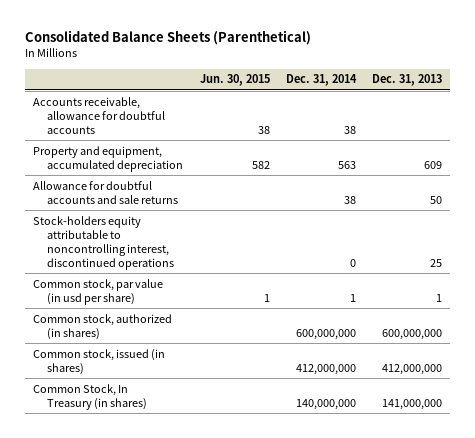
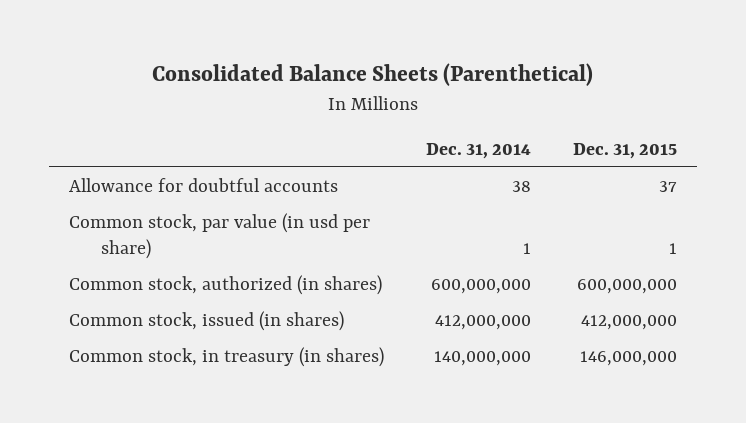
[199,74,270,87] Jun. 30, 2015 -> none
[372,74,443,87] Dec. 31, 2013 -> none
none -> [572,142,677,159] Dec. 31, 2015
[33,96,166,134] Accounts receivable, allowance for doubtful accounts -> none
[33,145,184,172] Property and equipment, accumulated depreciation -> none
[33,215,175,271] Stock-holders equity attributable to noncontrolling interest, discontinued operations -> none
[33,180,179,204] Allowance for doubtful accounts and sale returns -> [69,177,339,192] Allowance for doubtful accounts
[33,383,148,410] Common Stock, In Treasury (in shares) -> [69,346,385,367] Common stock, in treasury (in shares)

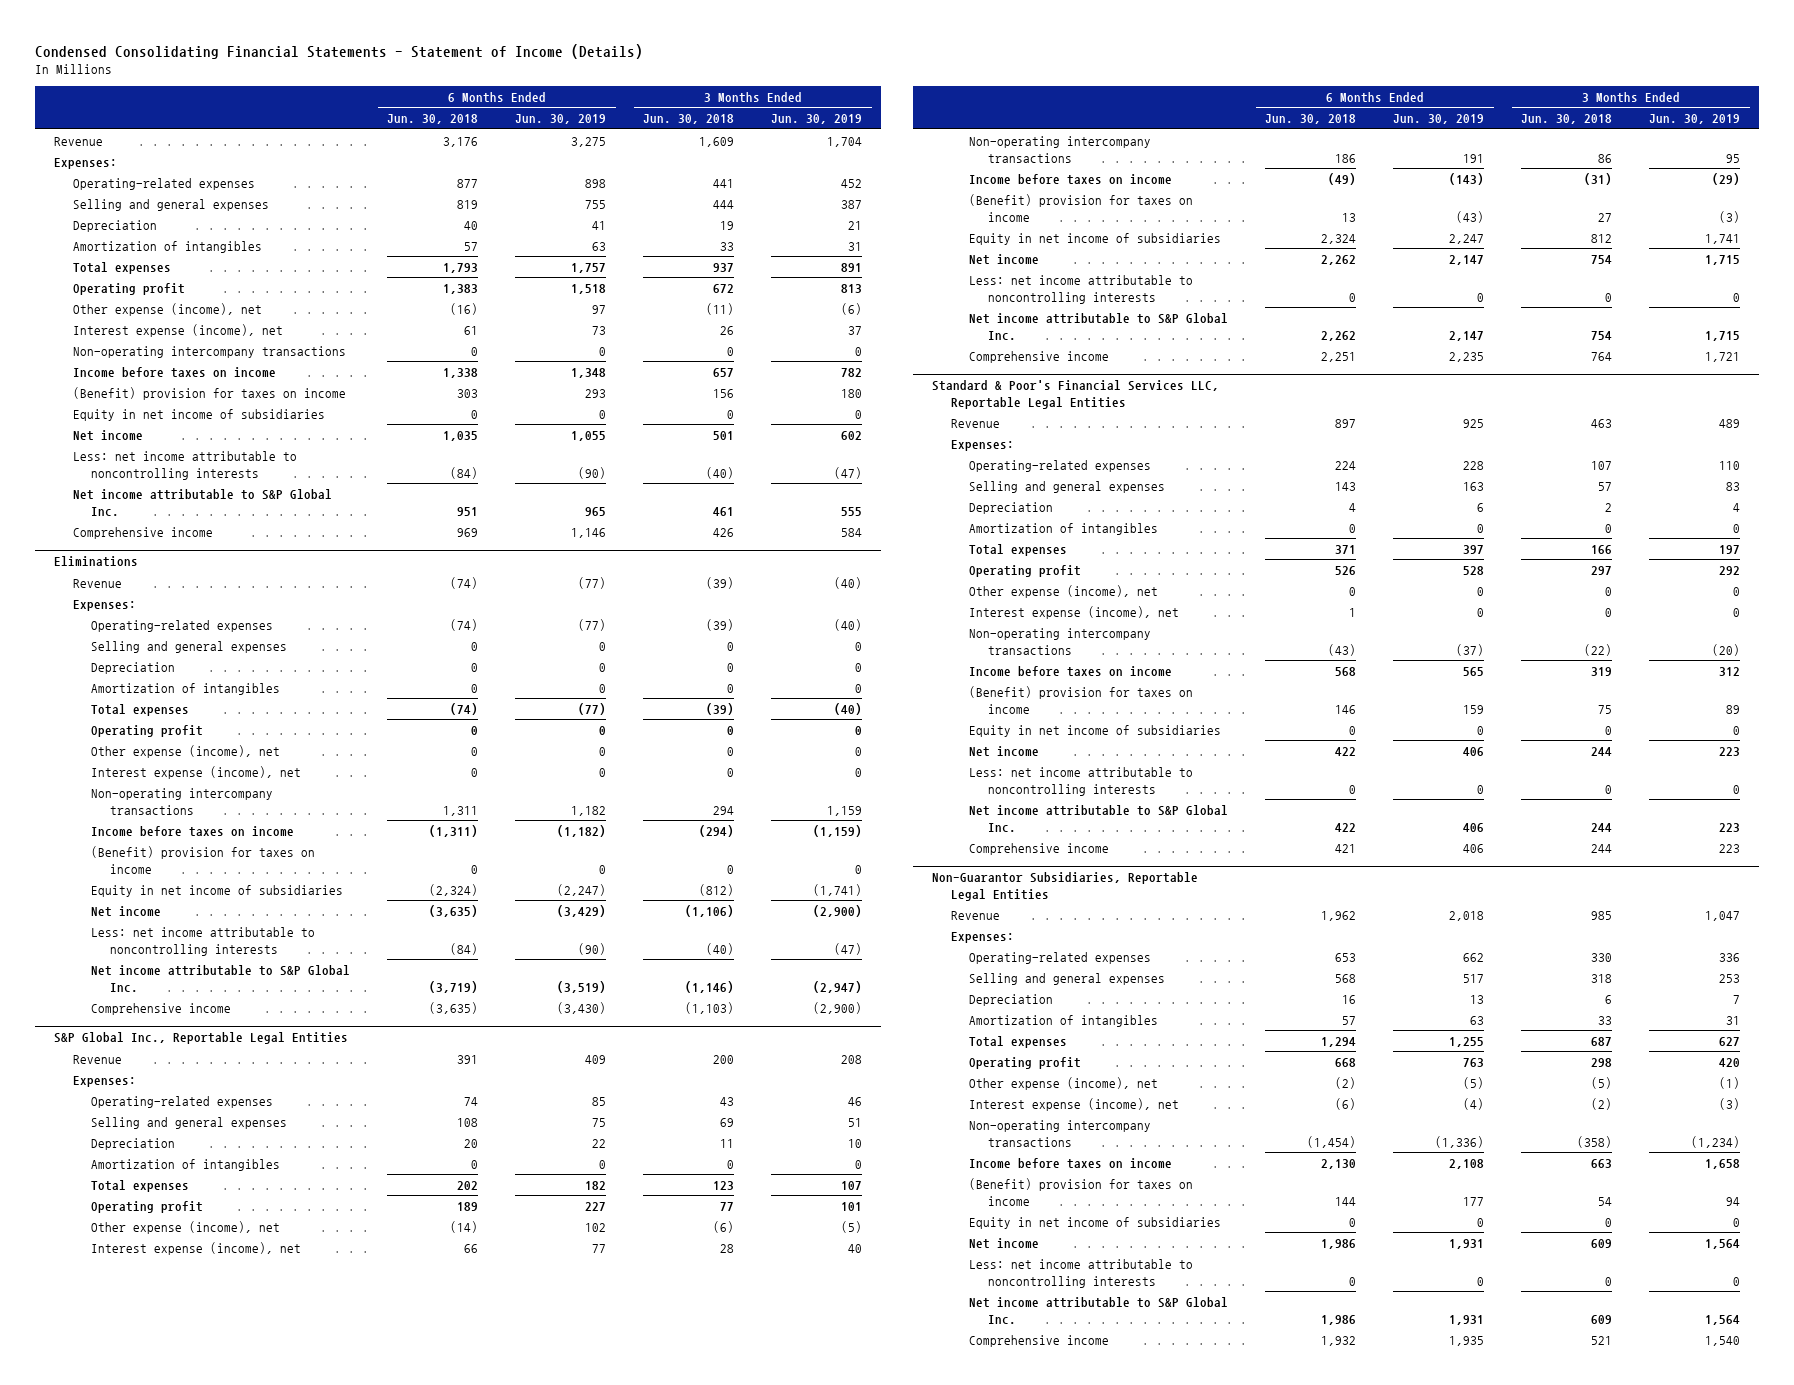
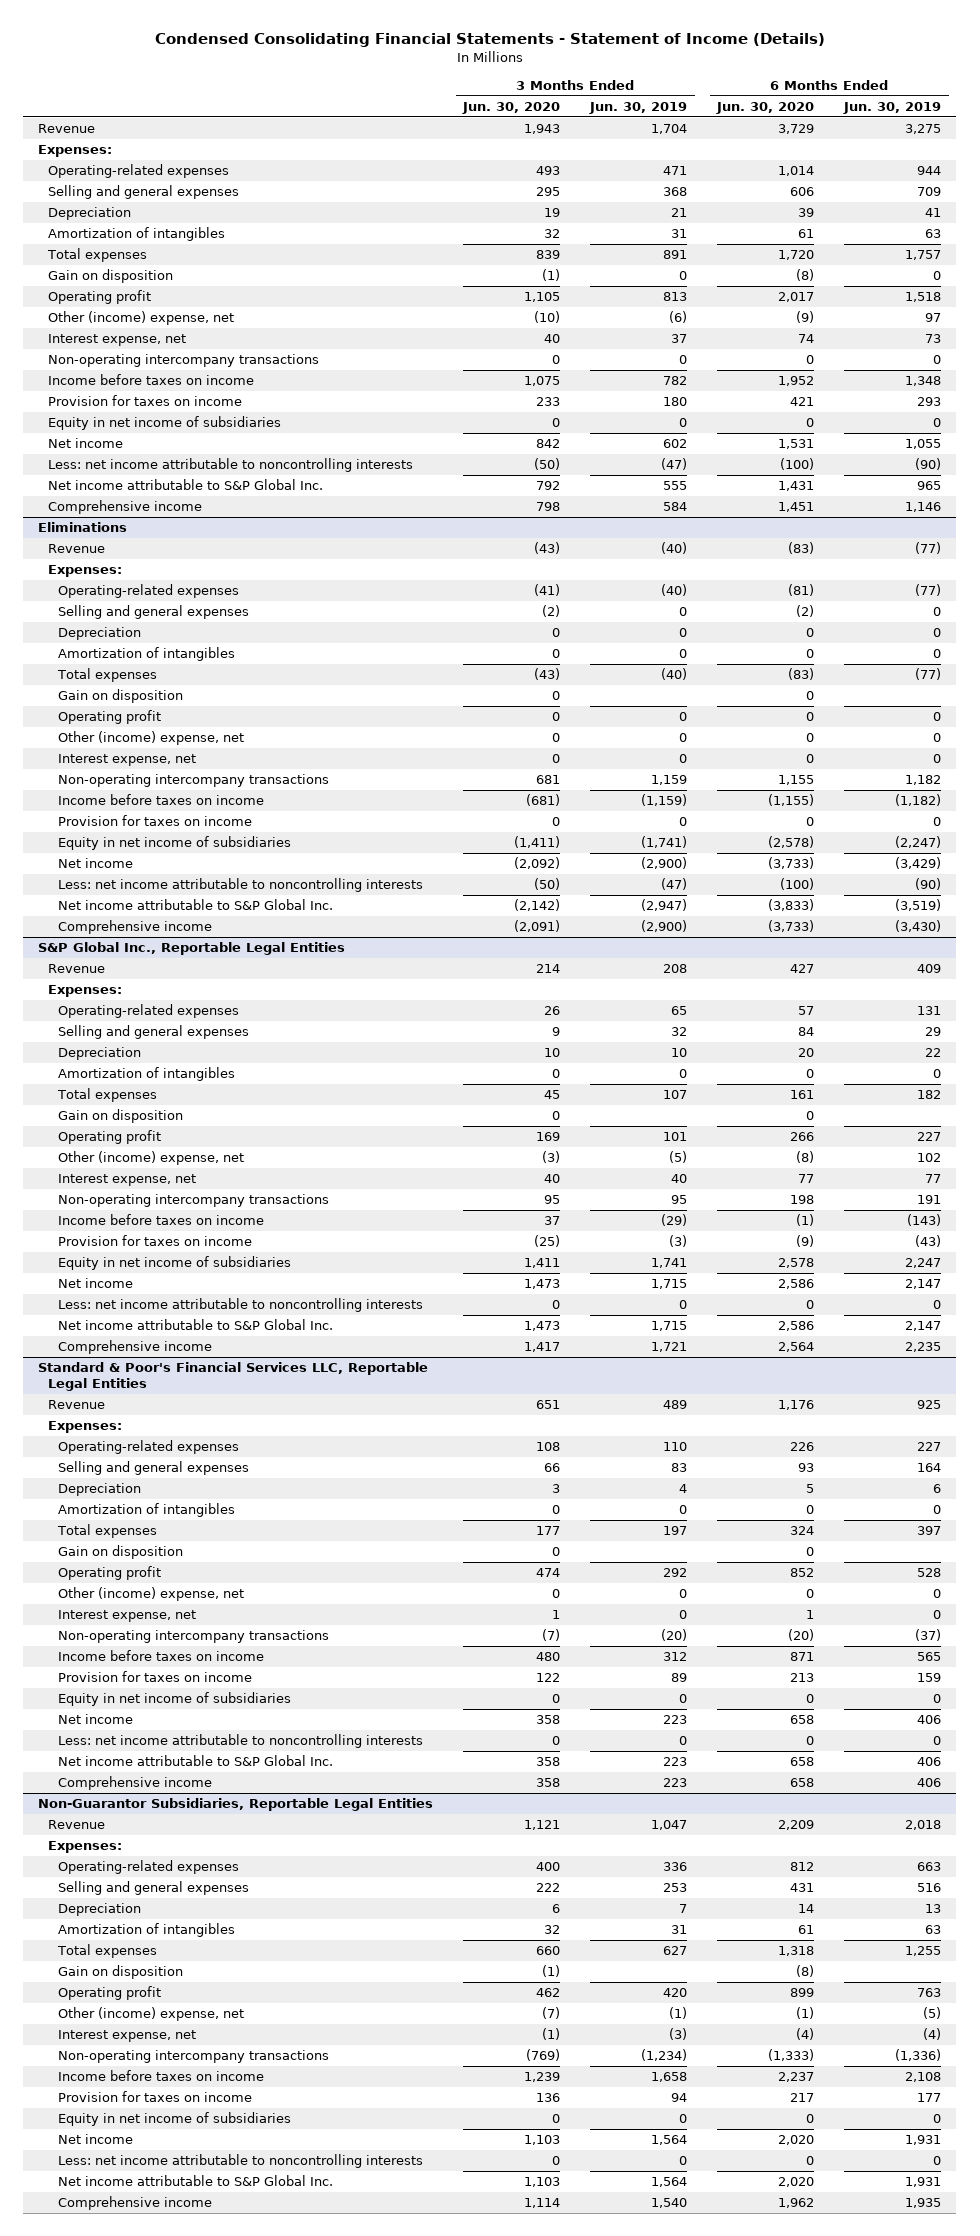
[387,114,479,125] Jun. 30, 2018 -> none
[643,114,735,125] Jun. 30, 2018 -> none
none -> [462,101,561,114] Jun. 30, 2020
none -> [716,101,815,114] Jun. 30, 2020
[585,178,607,188] 898 -> [917,166,942,176] 944
[841,178,863,188] 452 -> [663,166,688,176] 471
[585,199,607,209] 755 -> [917,187,942,197] 709
[841,199,863,209] 387 -> [663,187,688,197] 368
none -> [48,269,174,284] Gain on disposition
[72,302,262,316] Other expense (income), net -> [48,311,235,326] Other (income) expense, net
[72,323,283,337] Interest expense (income), net -> [48,334,187,347] Interest expense, net
[72,386,346,400] (Benefit) provision for taxes on income -> [48,395,243,407] Provision for taxes on income
none -> [58,689,184,704] Gain on disposition
[91,744,281,758] Other expense (income), net -> [58,731,245,746] Other (income) expense, net
[91,765,302,779] Interest expense (income), net -> [58,754,197,767] Interest expense, net
[91,845,316,874] (Benefit) provision for taxes on income -> [58,815,253,827] Provision for taxes on income
[592,1096,607,1106] 85 -> [917,1006,942,1016] 131
[848,1096,863,1106] 46 -> [671,1006,688,1016] 65
[592,1117,607,1127] 75 -> [925,1027,942,1037] 29
[848,1117,863,1127] 51 -> [671,1027,688,1037] 32
none -> [58,1109,184,1124] Gain on disposition
[91,1220,281,1234] Other expense (income), net -> [58,1151,245,1166] Other (income) expense, net
[91,1241,302,1255] Interest expense (income), net -> [58,1174,197,1187] Interest expense, net
[969,193,1194,222] (Benefit) provision for taxes on income -> [58,1235,253,1247] Provision for taxes on income
[1463,460,1485,470] 228 -> [917,1442,942,1452] 227
[1463,481,1485,491] 163 -> [917,1463,942,1473] 164
none -> [58,1545,184,1560] Gain on disposition
[969,584,1159,598] Other expense (income), net -> [58,1587,245,1602] Other (income) expense, net
[969,605,1180,619] Interest expense (income), net -> [58,1610,197,1623] Interest expense, net
[969,685,1194,714] (Benefit) provision for taxes on income -> [58,1671,253,1683] Provision for taxes on income
[1463,952,1485,962] 662 -> [917,1862,942,1872] 663
[1463,973,1485,983] 517 -> [917,1883,942,1893] 516
none -> [58,1965,184,1980] Gain on disposition
[969,1076,1159,1090] Other expense (income), net -> [58,2007,245,2022] Other (income) expense, net
[969,1097,1180,1111] Interest expense (income), net -> [58,2030,197,2043] Interest expense, net
[969,1177,1194,1206] (Benefit) provision for taxes on income -> [58,2091,253,2103] Provision for taxes on income

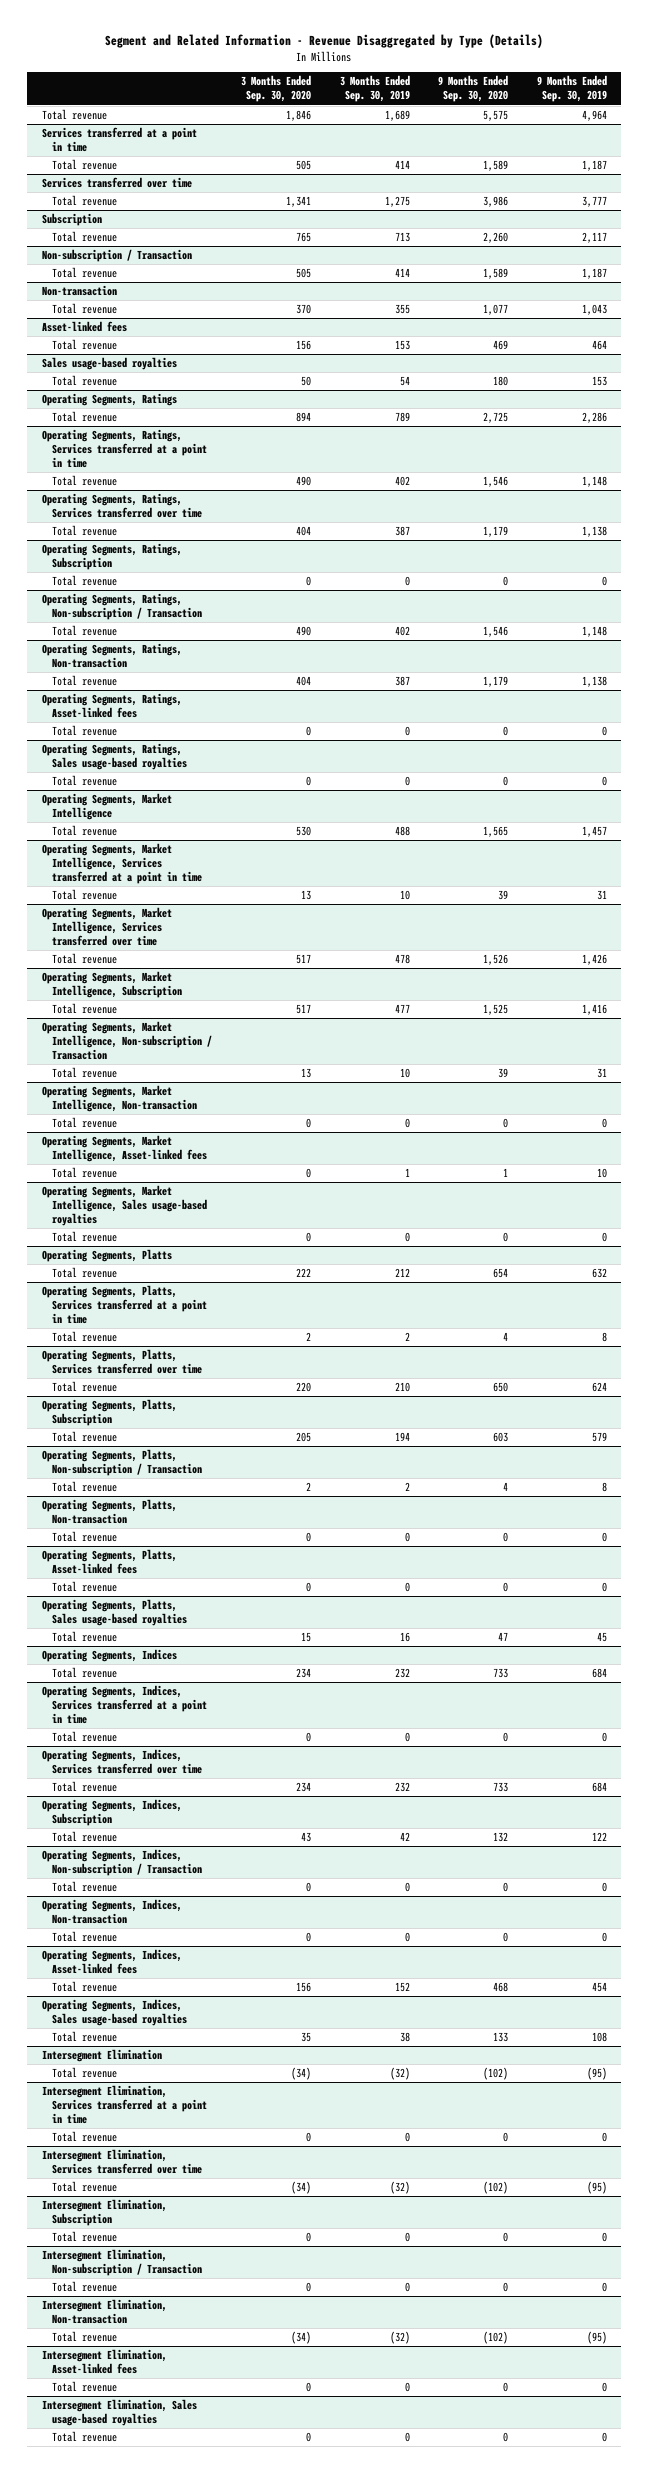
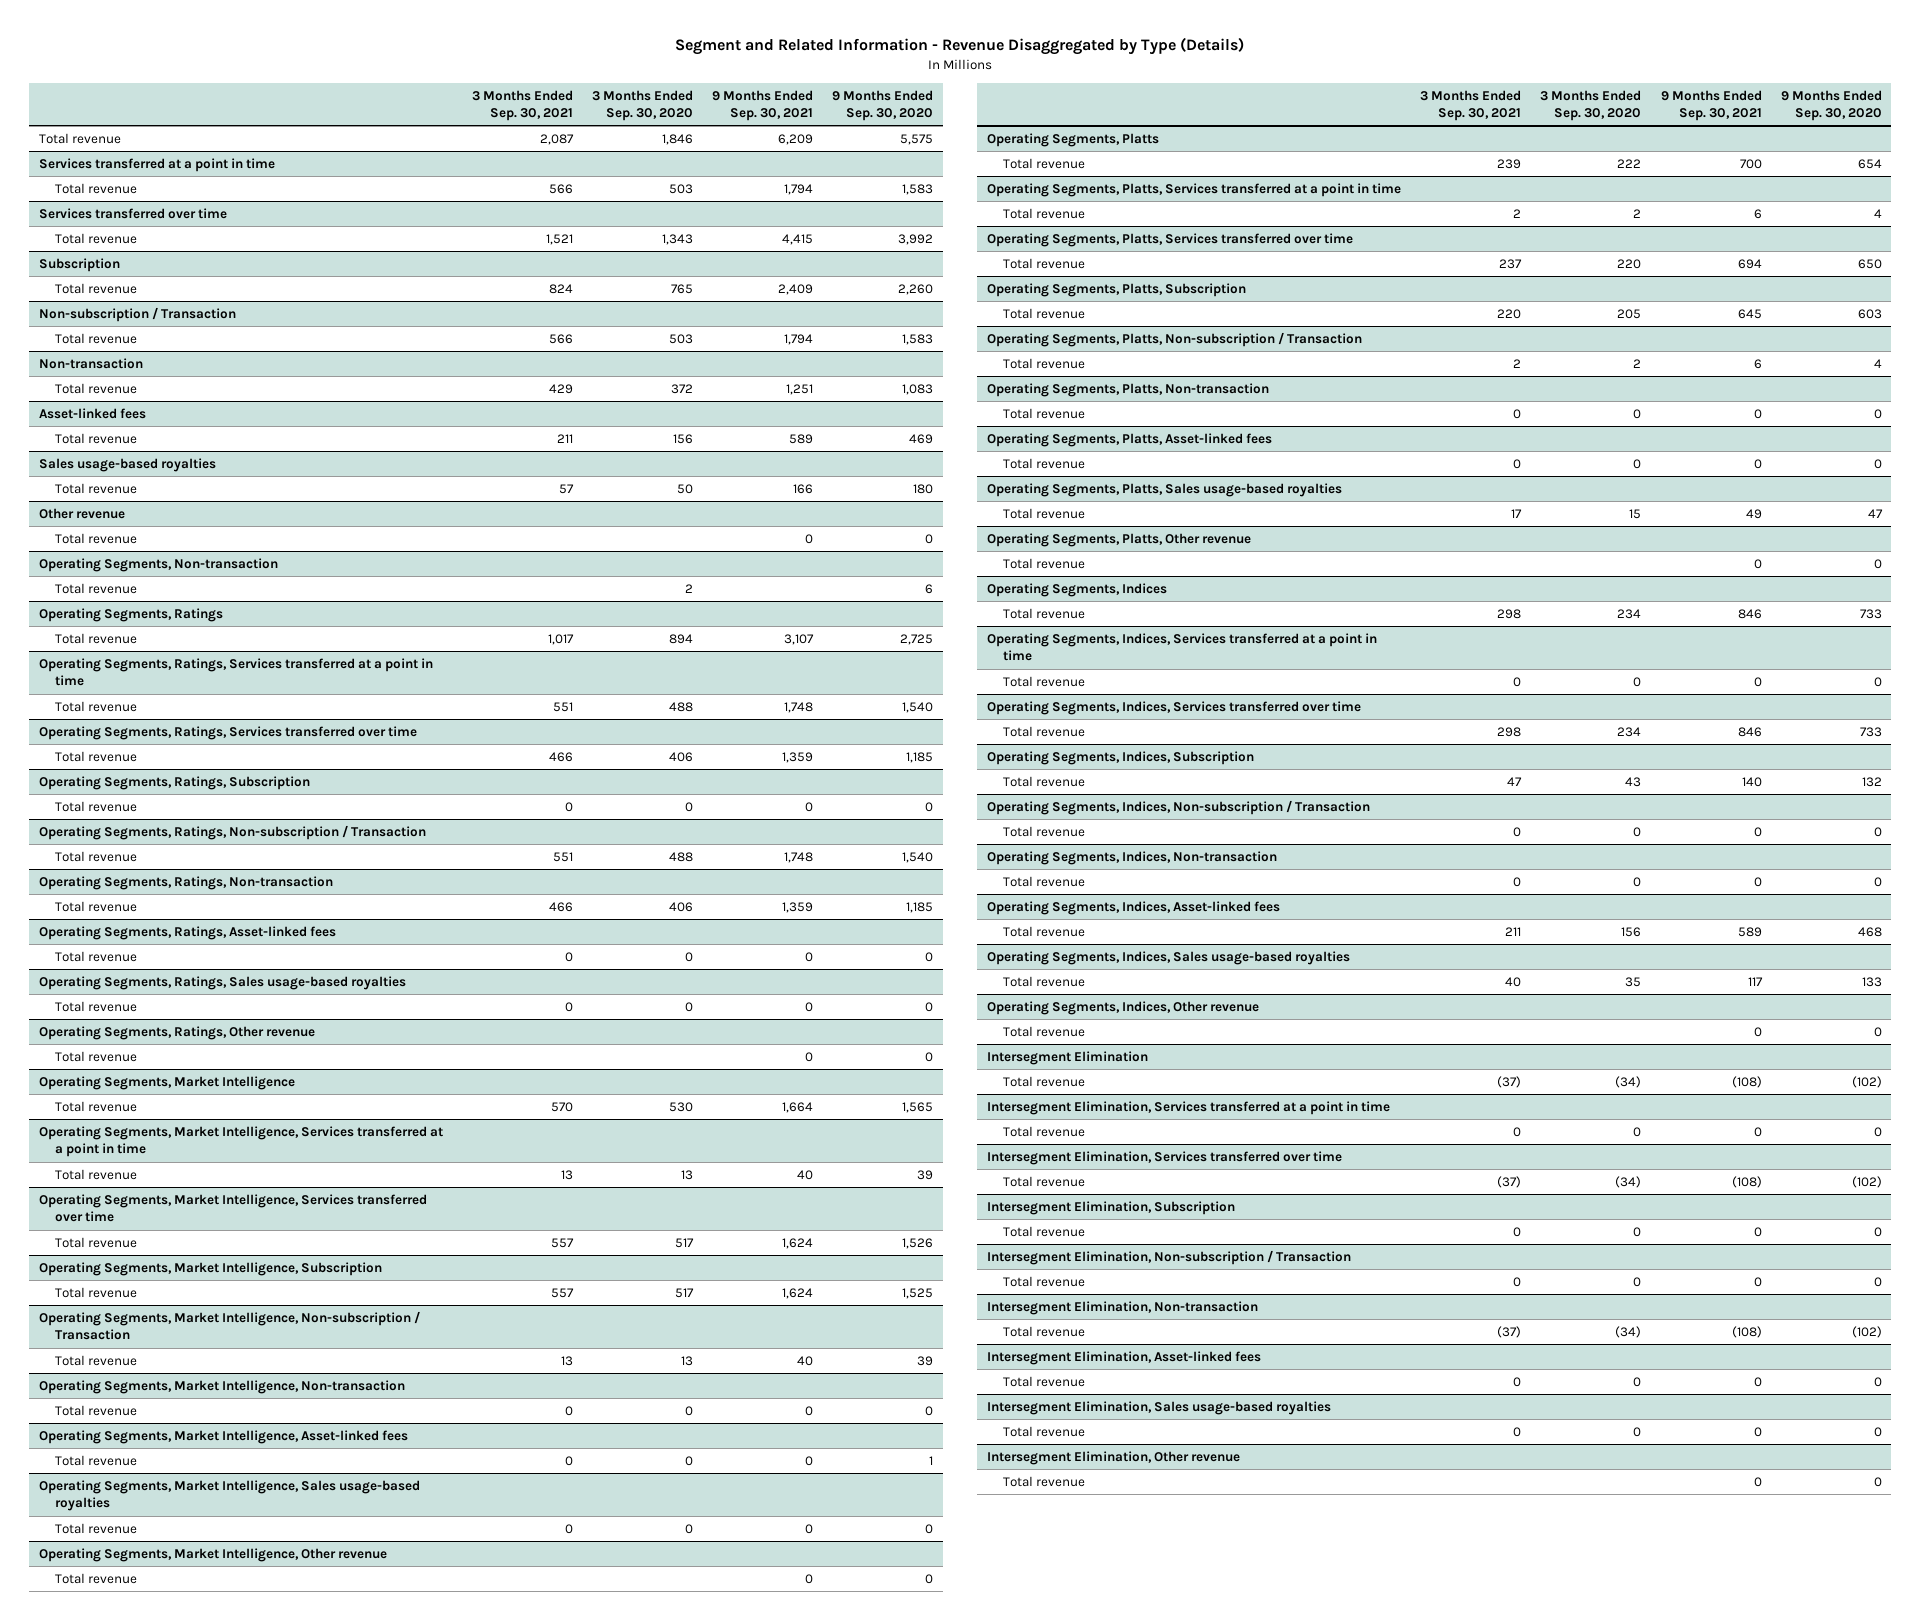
[339,75,410,103] 3 Months Ended Sep. 30, 2019 -> none
[537,75,608,103] 9 Months Ended Sep. 30, 2019 -> none
none -> [471,89,573,121] 3 Months Ended Sep. 30, 2021
none -> [712,89,814,121] 9 Months Ended Sep. 30, 2021
[295,160,311,171] 505 -> [669,184,694,195] 503
[483,160,509,172] 1,589 -> [902,184,934,196] 1,583
[285,196,311,208] 1,341 -> [662,234,694,246] 1,343
[483,196,509,208] 3,986 -> [898,234,934,246] 3,992
[295,268,311,279] 505 -> [669,334,694,345] 503
[483,268,509,280] 1,589 -> [902,334,934,346] 1,583
[295,304,311,315] 370 -> [671,384,694,395] 372
[483,304,509,316] 1,077 -> [902,384,934,396] 1,083
none -> [38,508,125,520] Other revenue
none -> [54,533,137,545] Total revenue
none -> [38,558,278,573] Operating Segments, Non-transaction
none -> [54,583,137,595] Total revenue
[295,476,311,487] 490 -> [669,702,694,713] 488
[483,476,509,488] 1,546 -> [902,702,934,714] 1,540
[295,526,311,537] 404 -> [669,752,694,763] 406
[483,526,509,538] 1,179 -> [906,752,934,764] 1,185
[295,626,311,637] 490 -> [669,852,694,863] 488
[483,626,509,638] 1,546 -> [902,852,934,864] 1,540
[295,676,311,687] 404 -> [669,902,694,913] 406
[483,676,509,688] 1,179 -> [906,902,934,914] 1,185
none -> [38,1026,315,1041] Operating Segments, Ratings, Other revenue
none -> [54,1051,137,1063] Total revenue
none -> [38,1548,387,1563] Operating Segments, Market Intelligence, Other revenue
none -> [54,1573,137,1585] Total revenue
none -> [987,533,1252,548] Operating Segments, Platts, Other revenue
none -> [1003,558,1086,570] Total revenue
none -> [987,1001,1260,1016] Operating Segments, Indices, Other revenue
none -> [1003,1026,1086,1038] Total revenue
none -> [987,1451,1241,1466] Intersegment Elimination, Other revenue
none -> [1003,1476,1086,1488] Total revenue

